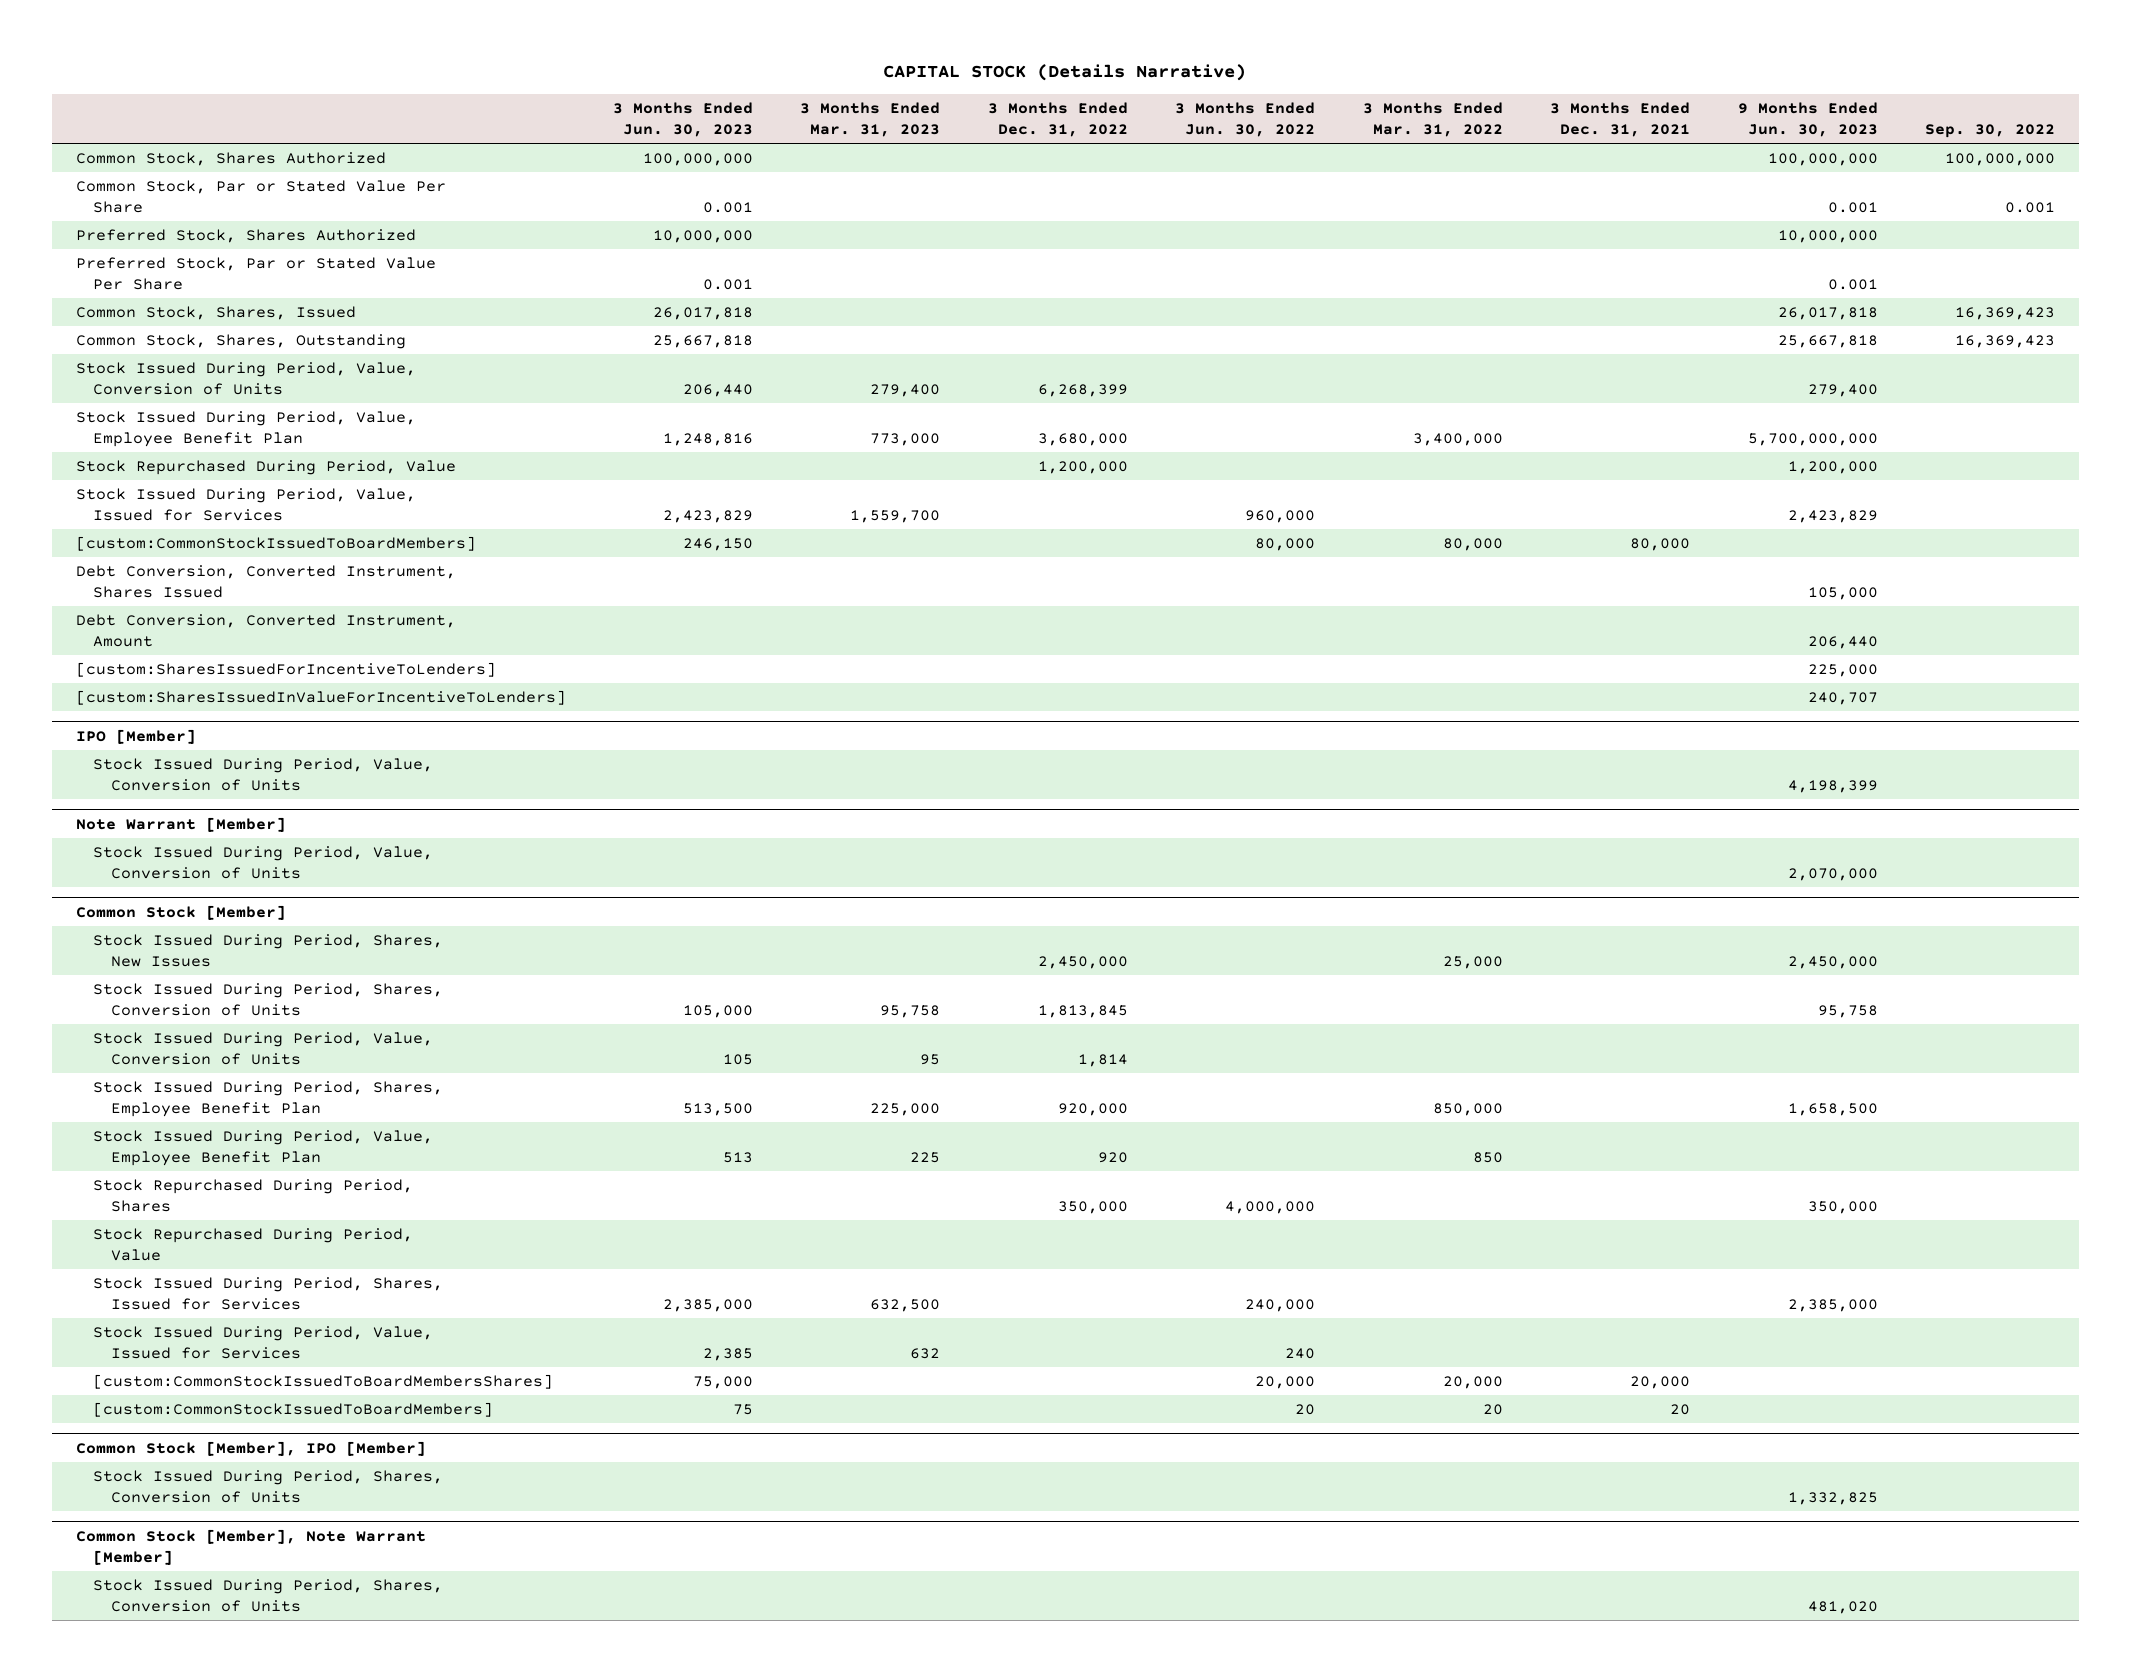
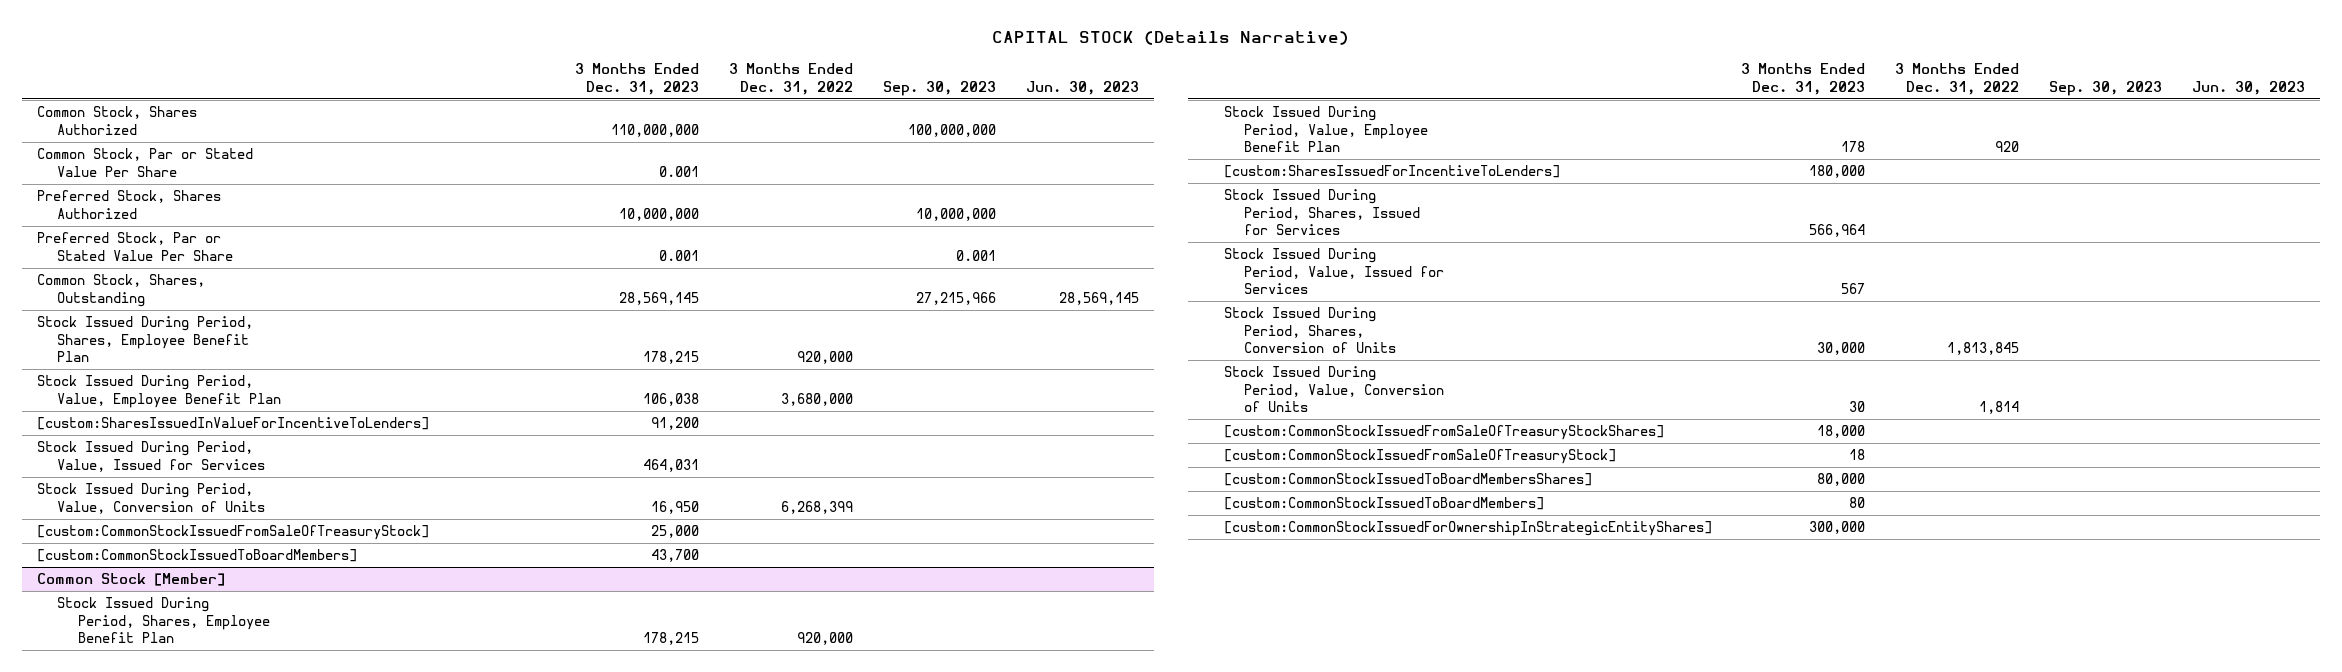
[613,101,754,138] 3 Months Ended Jun. 30, 2023 -> none
[800,101,941,138] 3 Months Ended Mar. 31, 2023 -> none
[1175,101,1316,138] 3 Months Ended Jun. 30, 2022 -> none
[1362,101,1503,138] 3 Months Ended Mar. 31, 2022 -> none
[1550,101,1691,138] 3 Months Ended Dec. 31, 2021 -> none
[1737,101,1878,138] 9 Months Ended Jun. 30, 2023 -> none
[1925,124,2056,139] Sep. 30, 2022 -> none
none -> [575,63,700,95] 3 Months Ended Dec. 31, 2023
none -> [883,80,997,96] Sep. 30, 2023
none -> [1026,80,1140,95] Jun. 30, 2023
[75,306,356,321] Common Stock, Shares, Issued -> none
none -> [36,316,253,362] Stock Issued During Period, Shares, Employee Benefit Plan
[75,460,456,476] Stock Repurchased During Period, Value -> none
[75,690,566,706] [custom:SharesIssuedInValueForIncentiveToLenders] -> [36,417,429,431] [custom:SharesIssuedInValueForIncentiveToLenders]
[75,362,416,396] Stock Issued During Period, Value, Conversion of Units -> [36,483,266,514] Stock Issued During Period, Value, Conversion of Units
none -> [36,525,429,541] [custom:CommonStockIssuedFromSaleOfTreasuryStock]
[75,565,456,599] Debt Conversion, Converted Instrument, Shares Issued -> none
[75,614,456,648] Debt Conversion, Converted Instrument, Amount -> none
[75,662,496,678] [custom:SharesIssuedForIncentiveToLenders] -> none
[75,728,196,744] IPO [Member] -> none
[93,758,434,792] Stock Issued During Period, Value, Conversion of Units -> none
[75,816,286,832] Note Warrant [Member] -> none
[93,846,434,880] Stock Issued During Period, Value, Conversion of Units -> none
[93,934,444,968] Stock Issued During Period, Shares, New Issues -> none
[93,1179,414,1213] Stock Repurchased During Period, Shares -> none
[93,1228,414,1262] Stock Repurchased During Period, Value -> none
none -> [1223,165,1560,179] [custom:SharesIssuedForIncentiveToLenders]
[93,983,444,1017] Stock Issued During Period, Shares, Conversion of Units -> [1223,307,1396,353] Stock Issued During Period, Shares, Conversion of Units
[93,1032,434,1066] Stock Issued During Period, Value, Conversion of Units -> [1223,366,1444,412] Stock Issued During Period, Value, Conversion of Units
none -> [1223,425,1664,441] [custom:CommonStockIssuedFromSaleOfTreasuryStockShares]
none -> [1223,449,1616,465] [custom:CommonStockIssuedFromSaleOfTreasuryStock]
[75,1440,426,1456] Common Stock [Member], IPO [Member] -> none
[93,1470,444,1504] Stock Issued During Period, Shares, Conversion of Units -> none
[75,1528,426,1565] Common Stock [Member], Note Warrant [Member] -> none
[93,1579,444,1613] Stock Issued During Period, Shares, Conversion of Units -> none
none -> [1223,521,1712,537] [custom:CommonStockIssuedForOwnershipInStrategicEntityShares]

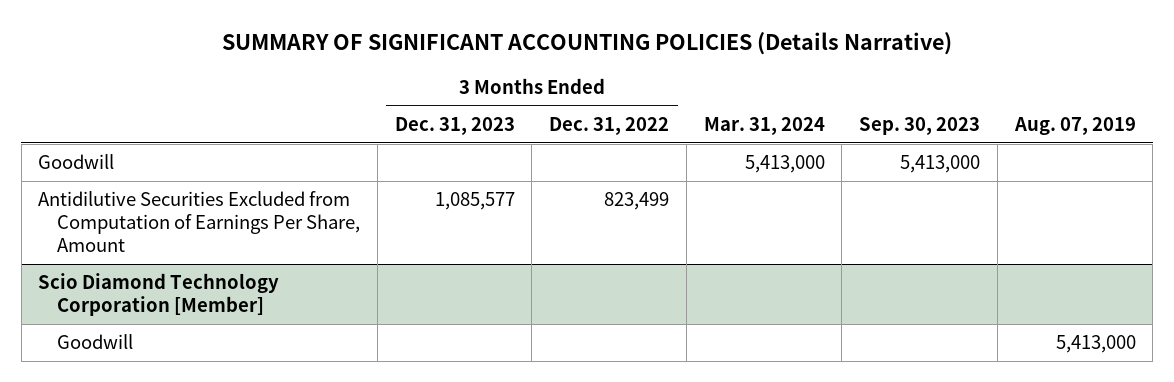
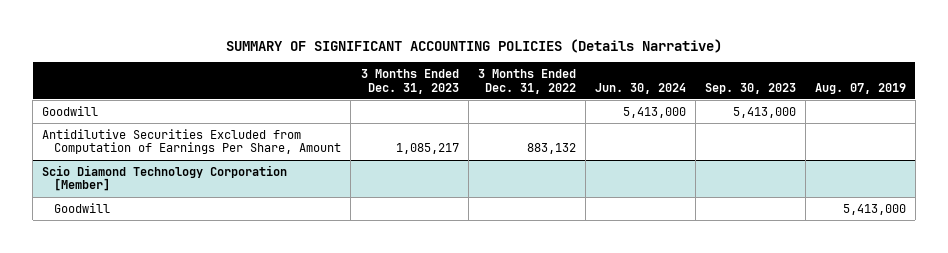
[703,116,825,135] Mar. 31, 2024 -> none
none -> [594,82,686,94] Jun. 30, 2024
[434,192,515,211] 1,085,577 -> [395,143,459,155] 1,085,217
[604,192,670,211] 823,499 -> [526,143,576,155] 883,132

